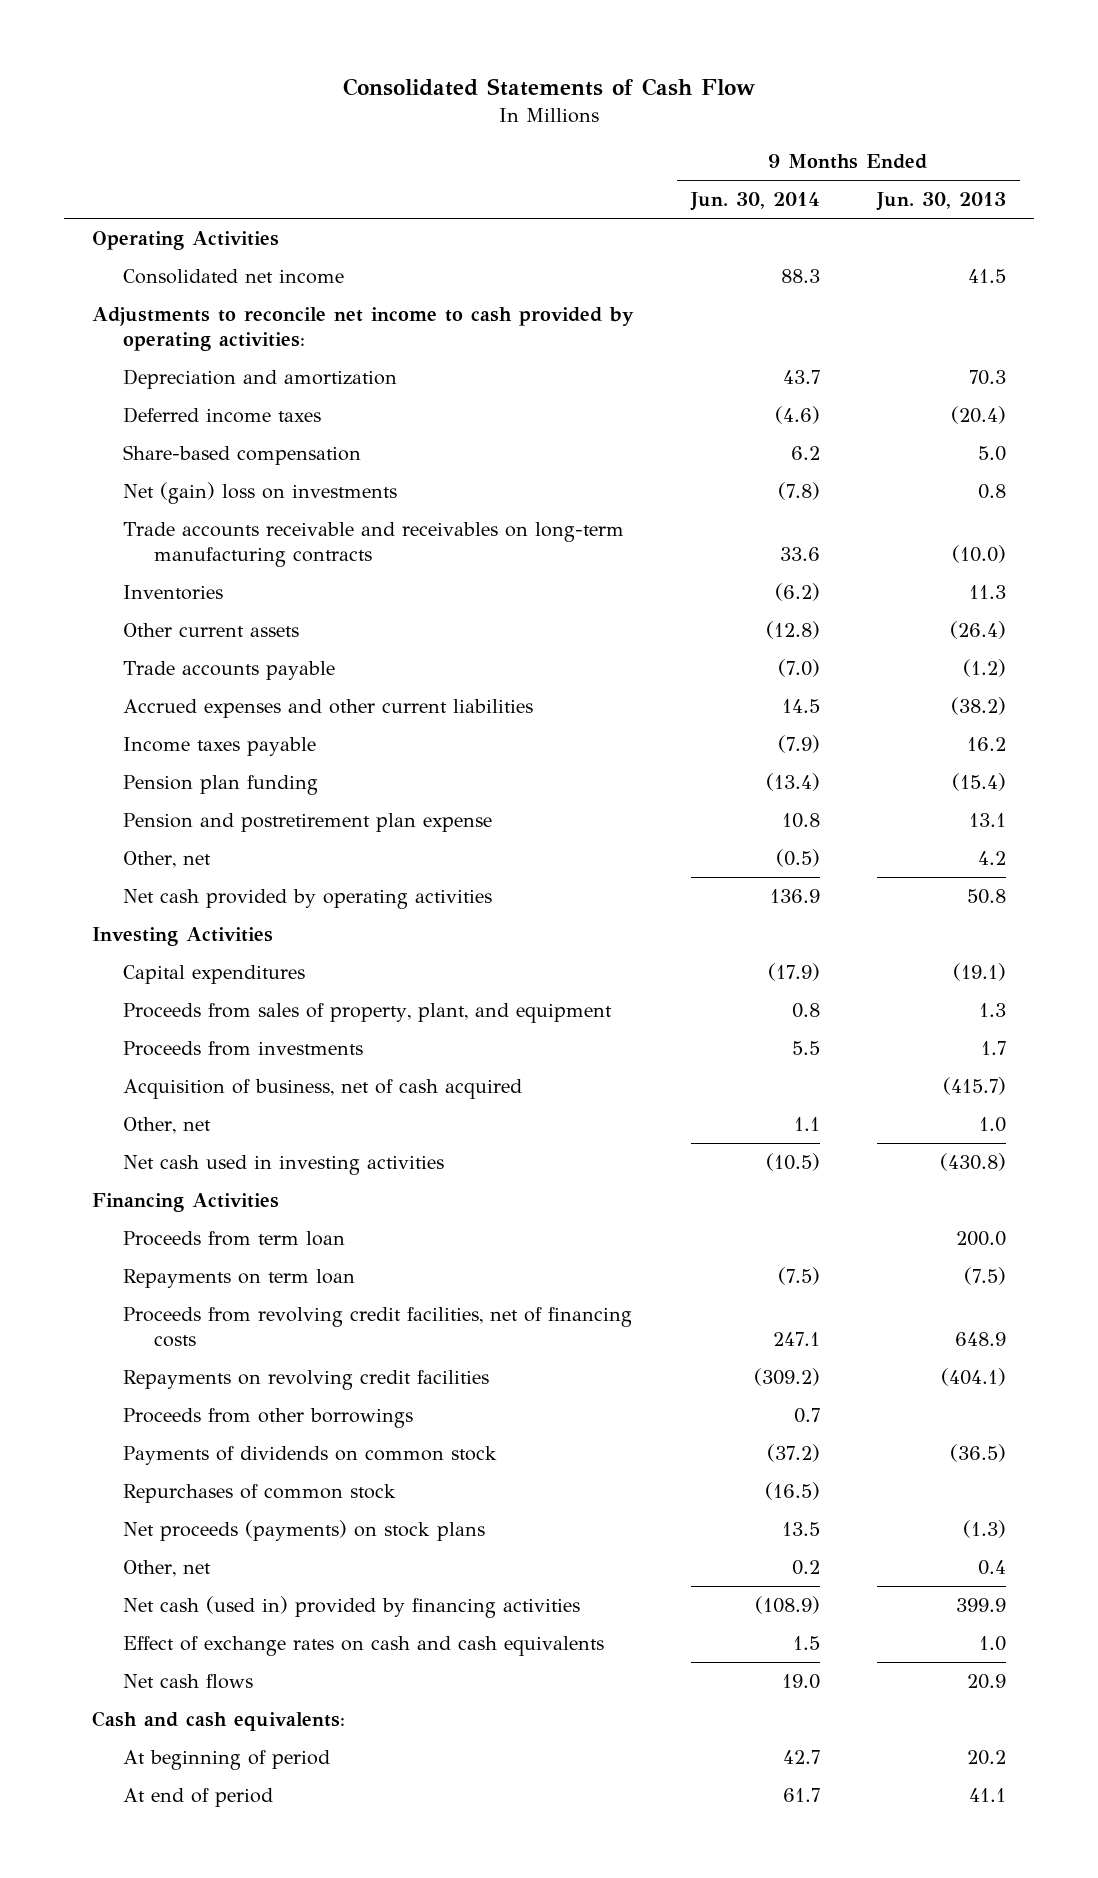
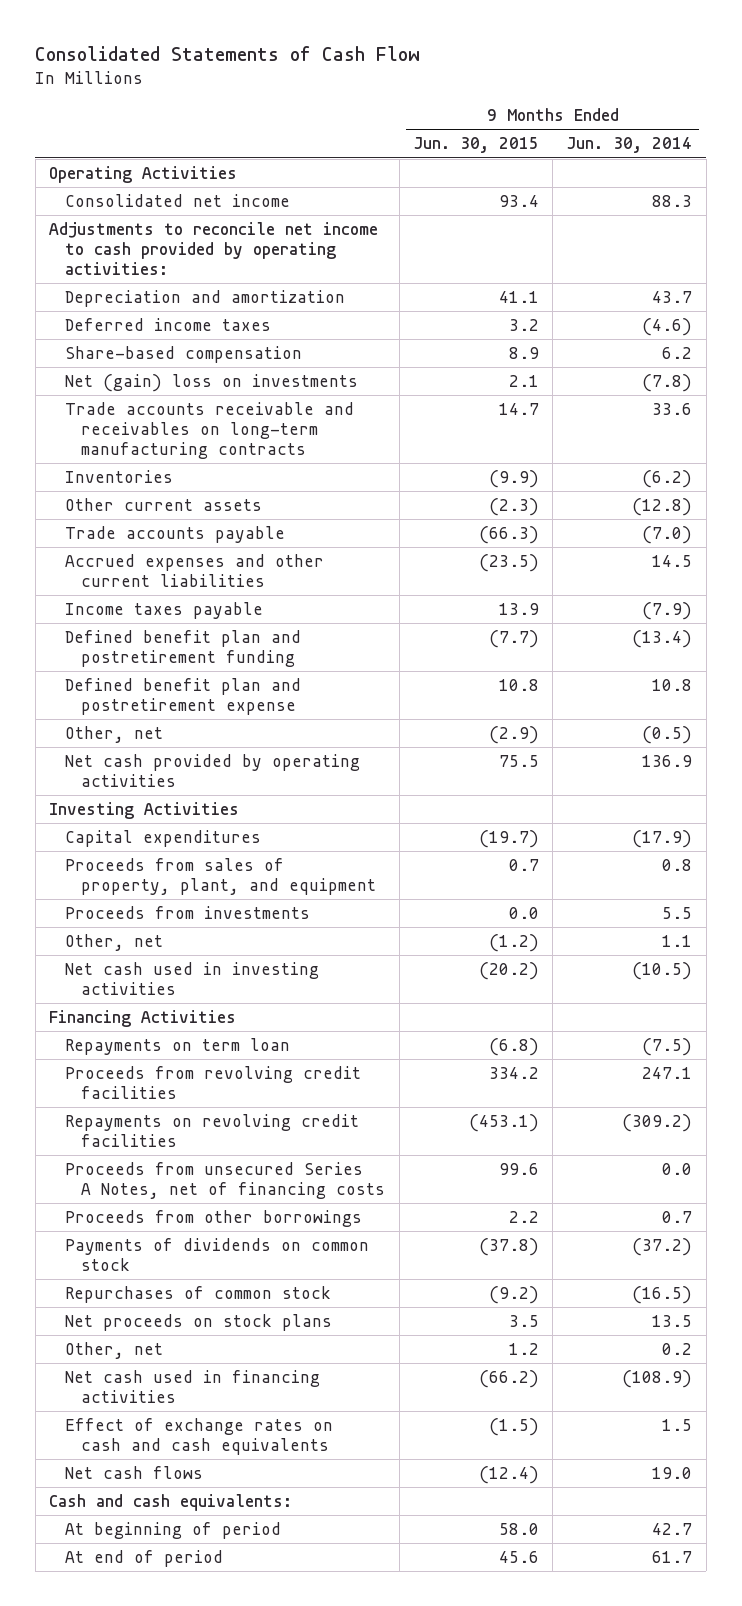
[875,192,1006,212] Jun. 30, 2013 -> none
none -> [412,137,539,154] Jun. 30, 2015
[123,774,319,795] Pension plan funding -> [65,630,302,667] Defined benefit plan and postretirement funding
[123,812,493,832] Pension and postretirement plan expense -> [65,678,302,715] Defined benefit plan and postretirement expense
[123,1078,523,1099] Acquisition of business, net of cash acquired -> none
[123,1230,346,1246] Proceeds from term loan -> none
[123,1306,633,1347] Proceeds from revolving credit facilities, net of financing costs -> [65,1066,362,1099] Proceeds from revolving credit facilities
none -> [65,1162,386,1199] Proceeds from unsecured Series A Notes, net of financing costs
[123,1519,486,1541] Net proceeds (payments) on stock plans -> [65,1314,333,1332] Net proceeds on stock plans
[123,1595,581,1618] Net cash (used in) provided by financing activities -> [65,1370,321,1403] Net cash used in financing activities

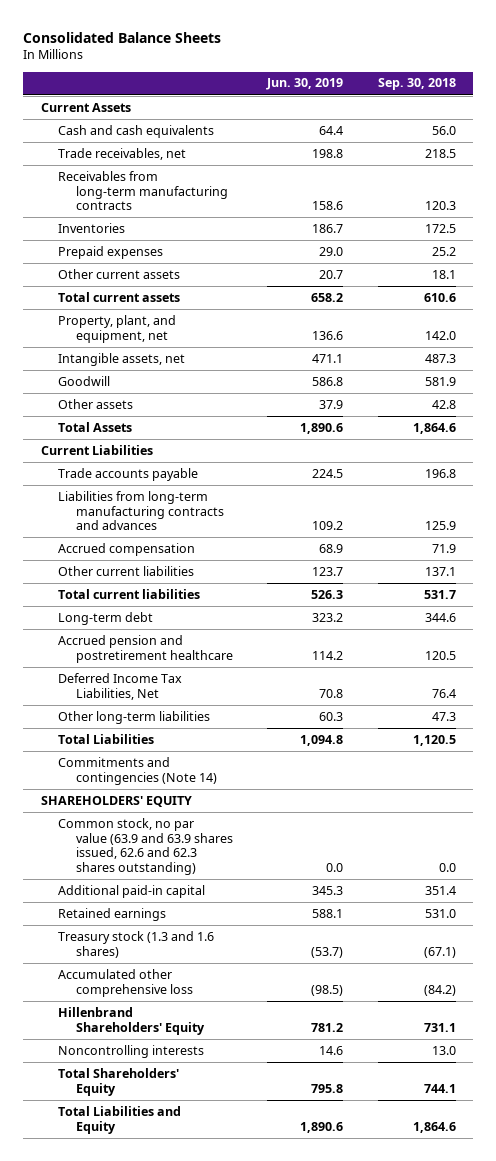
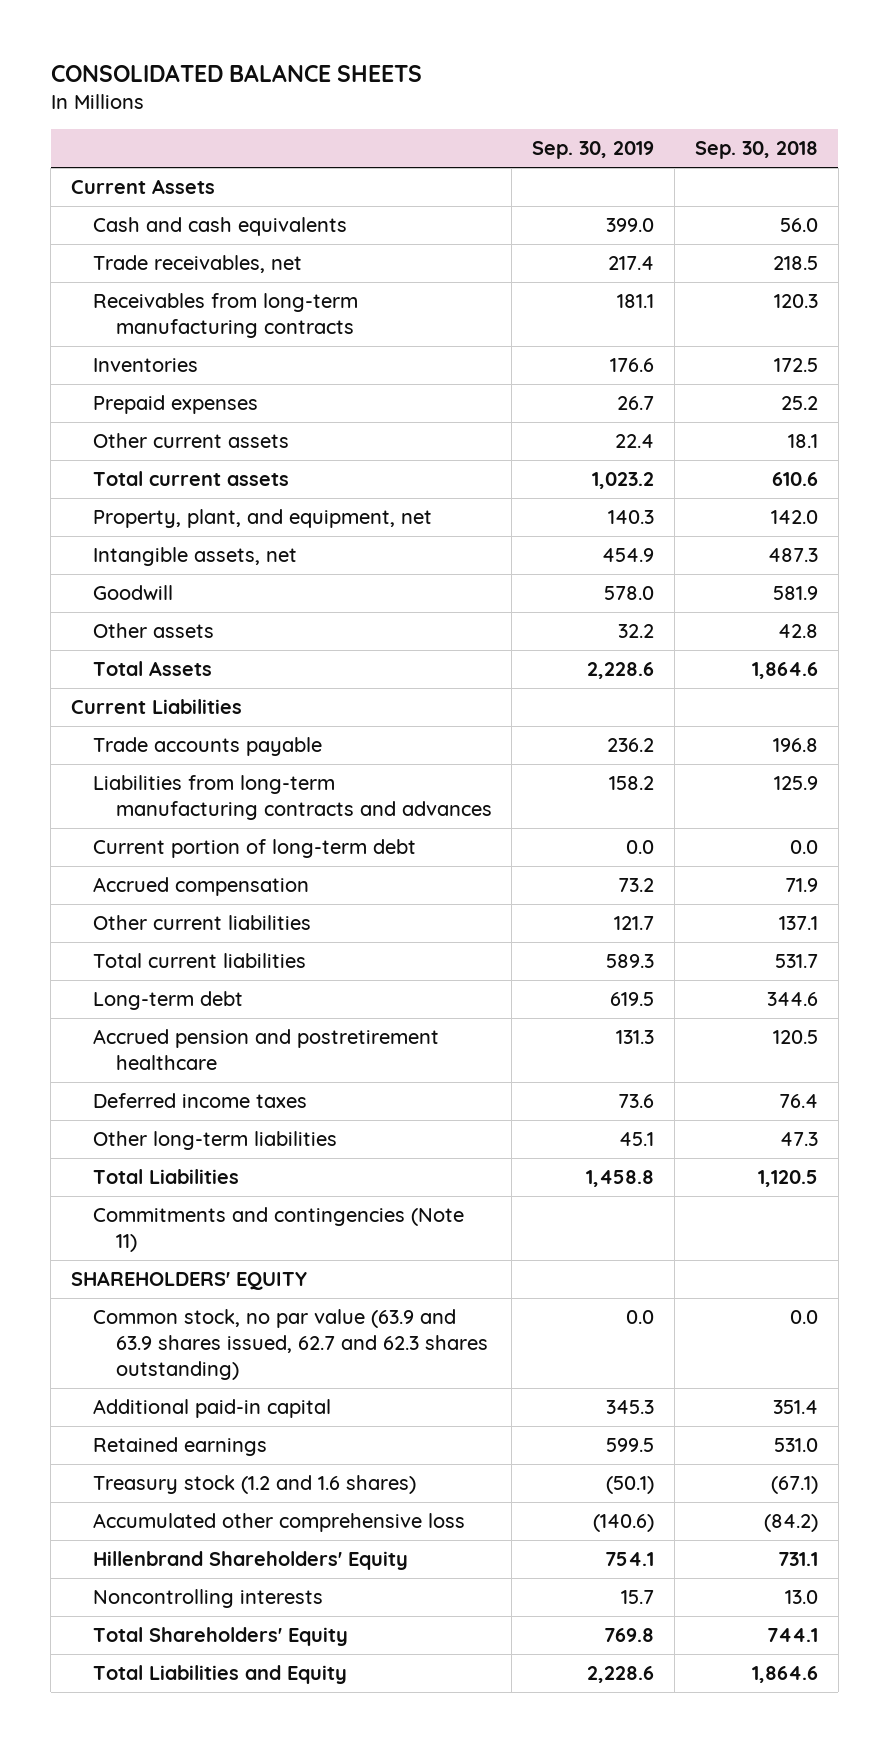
[23,31,222,43] Consolidated Balance Sheets -> [50,63,422,82] CONSOLIDATED BALANCE SHEETS
[266,78,344,91] Jun. 30, 2019 -> none
none -> [532,141,655,160] Sep. 30, 2019
none -> [93,839,417,859] Current portion of long-term debt
[58,672,183,700] Deferred Income Tax Liabilities, Net -> [93,1093,308,1109] Deferred income taxes
[58,756,217,785] Commitments and contingencies (Note 14) -> [93,1207,465,1252] Commitments and contingencies (Note 11)
[58,817,233,875] Common stock, no par value (63.9 and 63.9 shares issued, 62.6 and 62.3 shares outstanding) -> [93,1309,488,1380] Common stock, no par value (63.9 and 63.9 shares issued, 62.7 and 62.3 shares outstanding)
[58,930,215,958] Treasury stock (1.3 and 1.6 shares) -> [93,1475,417,1495] Treasury stock (1.2 and 1.6 shares)

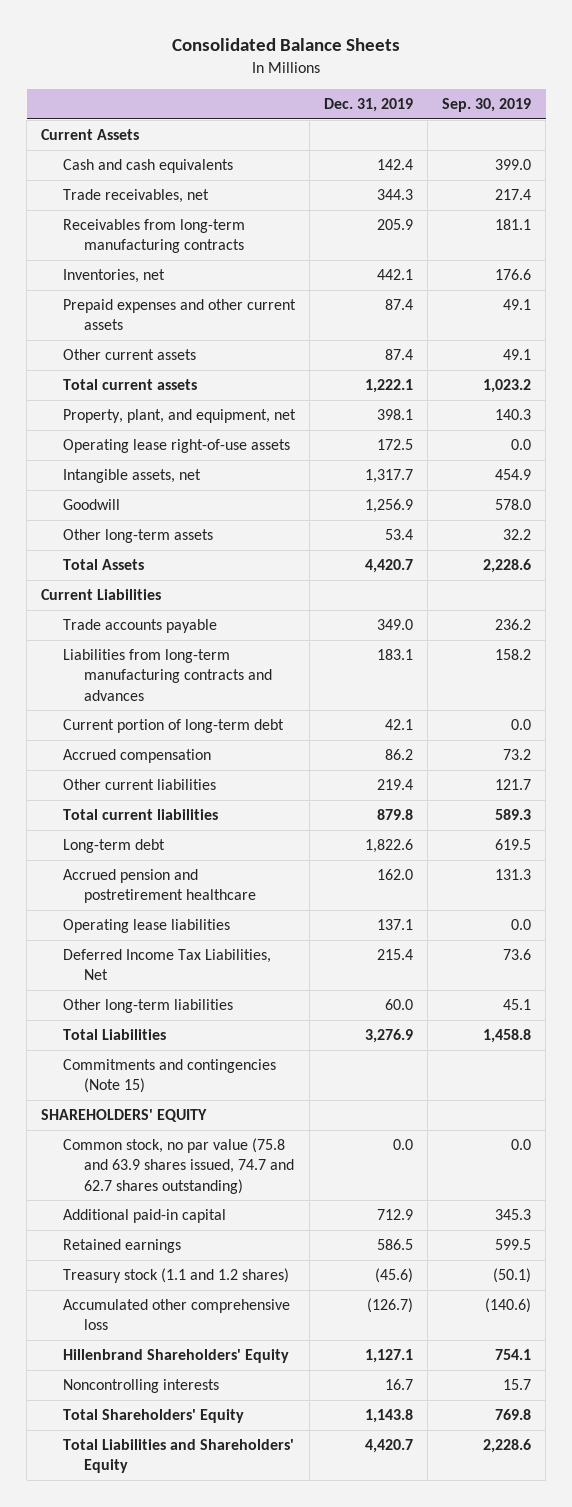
[50,63,422,82] CONSOLIDATED BALANCE SHEETS -> [172,38,401,52] Consolidated Balance Sheets
[694,141,818,160] Sep. 30, 2018 -> none
none -> [323,97,413,112] Dec. 31, 2019
[93,358,199,373] Inventories -> [62,269,165,284] Inventories, net
[93,395,259,415] Prepaid expenses -> [62,299,296,331] Prepaid expenses and other current assets
[617,396,655,411] 26.7 -> [502,299,531,311] 49.1
[615,434,655,449] 22.4 -> [502,349,531,361] 49.1
none -> [62,439,290,454] Operating lease right-of-use assets
[93,623,215,639] Other assets -> [62,529,213,544] Other long-term assets
none -> [62,919,230,934] Operating lease liabilities
[93,1093,308,1109] Deferred income taxes -> [62,949,271,981] Deferred Income Tax Liabilities, Net
[93,1207,465,1252] Commitments and contingencies (Note 11) -> [62,1059,276,1094] Commitments and contingencies (Note 15)
[93,1309,488,1380] Common stock, no par value (63.9 and 63.9 shares issued, 62.7 and 62.3 shares outstanding) -> [62,1138,295,1194] Common stock, no par value (75.8 and 63.9 shares issued, 74.7 and 62.7 shares outstanding)
[93,1475,417,1495] Treasury stock (1.2 and 1.6 shares) -> [62,1268,289,1284] Treasury stock (1.1 and 1.2 shares)
[93,1665,348,1685] Total Liabilities and Equity -> [62,1439,294,1474] Total Liabilities and Shareholders' Equity

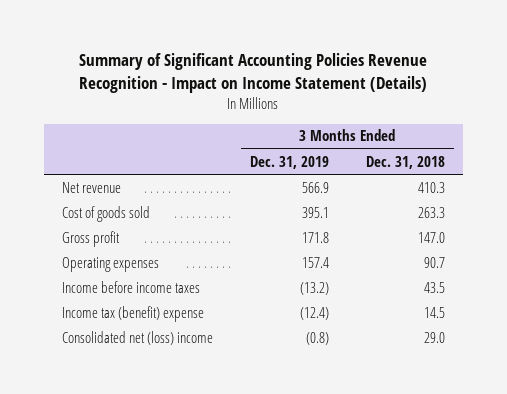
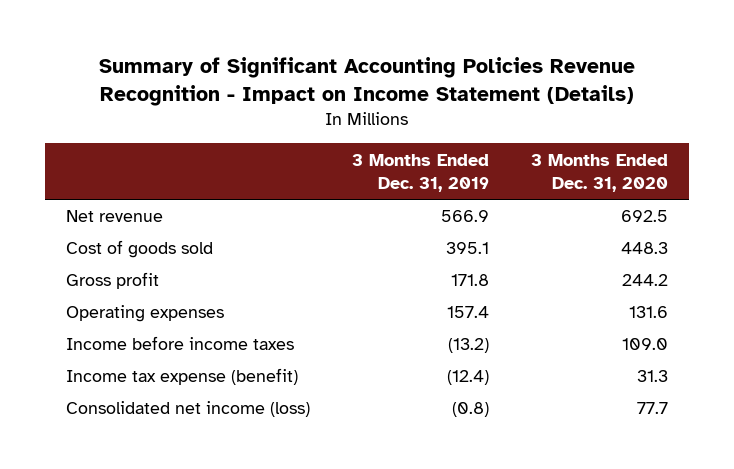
[365,155,445,169] Dec. 31, 2018 -> none
none -> [530,153,668,192] 3 Months Ended Dec. 31, 2020
[61,305,204,322] Income tax (benefit) expense -> [66,368,299,386] Income tax expense (benefit)
[61,330,213,345] Consolidated net (loss) income -> [66,401,311,418] Consolidated net income (loss)

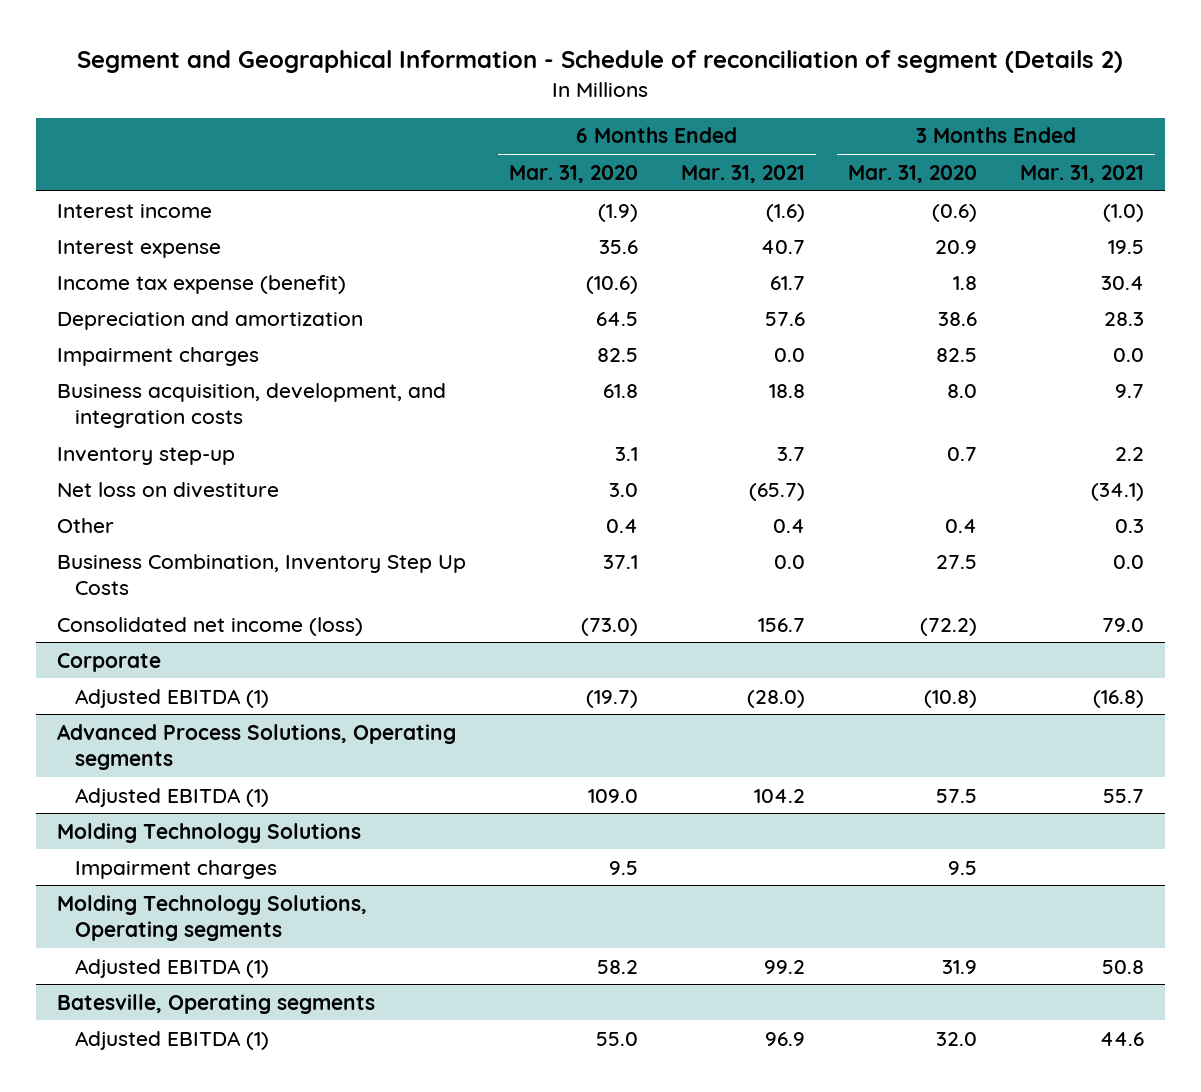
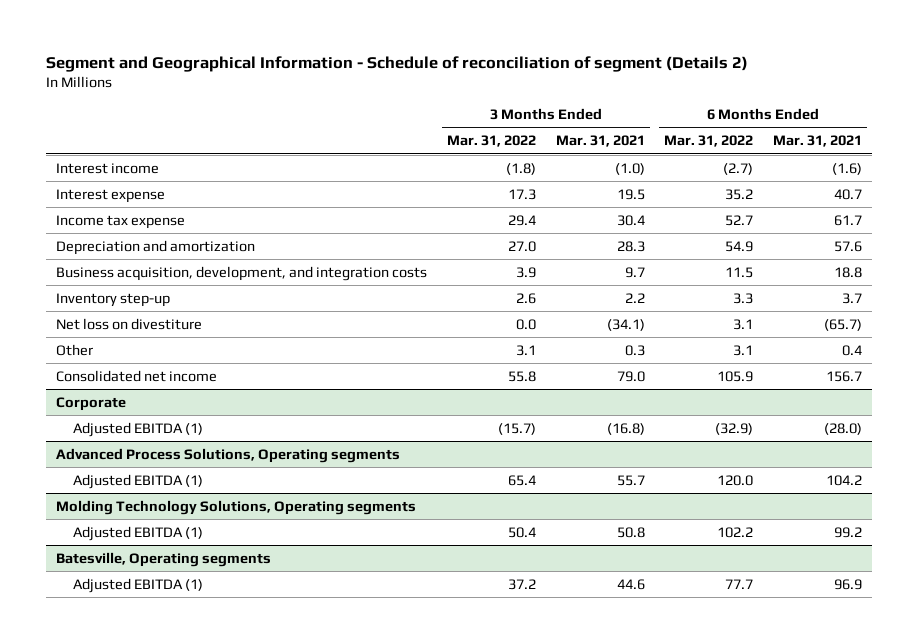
[509,164,639,183] Mar. 31, 2020 -> none
[847,164,977,183] Mar. 31, 2020 -> none
none -> [446,135,536,148] Mar. 31, 2022
none -> [664,135,754,148] Mar. 31, 2022
[57,274,347,294] Income tax expense (benefit) -> [55,214,185,229] Income tax expense
[57,346,260,366] Impairment charges -> none
[57,553,467,595] Business Combination, Inventory Step Up Costs -> none
[57,616,364,636] Consolidated net income (loss) -> [55,369,217,382] Consolidated net income
[57,822,362,843] Molding Technology Solutions -> none
[74,859,277,879] Impairment charges -> none

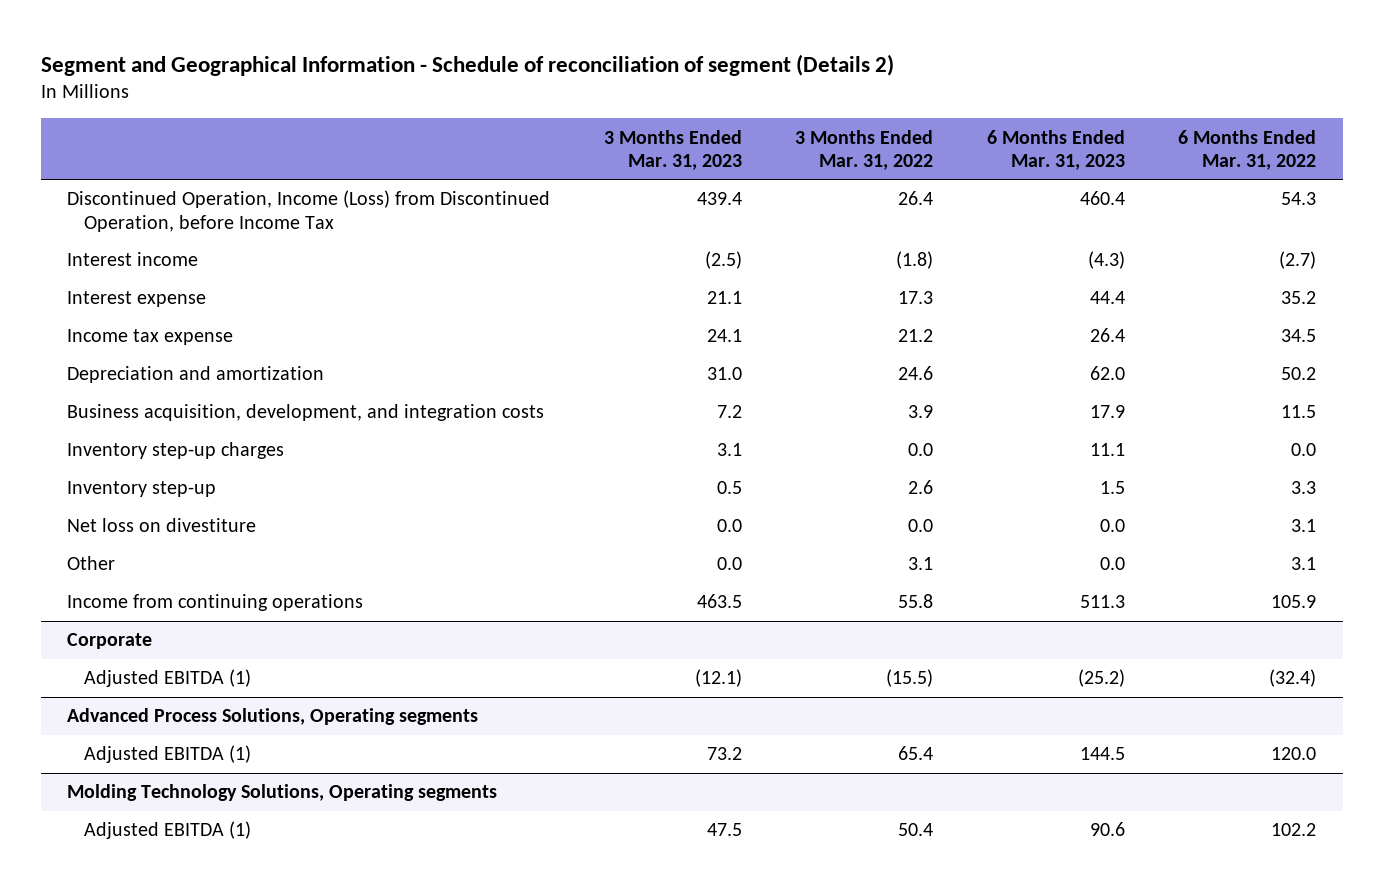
[555,135,645,148] Mar. 31, 2021 -> none
[773,135,863,148] Mar. 31, 2021 -> none
none -> [603,129,742,171] 3 Months Ended Mar. 31, 2023
none -> [986,129,1125,171] 6 Months Ended Mar. 31, 2023
none -> [67,190,551,232] Discontinued Operation, Income (Loss) from Discontinued Operation, before Income Tax
[507,214,536,226] 29.4 -> [898,329,934,343] 21.2
[725,214,754,226] 52.7 -> [1281,329,1317,343] 34.5
[507,240,536,252] 27.0 -> [898,366,934,381] 24.6
[725,240,754,252] 54.9 -> [1281,367,1317,381] 50.2
none -> [67,442,285,460] Inventory step-up charges
[55,369,217,382] Consolidated net income -> [67,594,364,612] Income from continuing operations
[497,422,536,435] (15.7) -> [886,669,934,688] (15.5)
[715,422,754,435] (32.9) -> [1269,669,1317,688] (32.4)
[55,551,271,567] Batesville, Operating segments -> none
[72,577,203,593] Adjusted EBITDA (1) -> none

